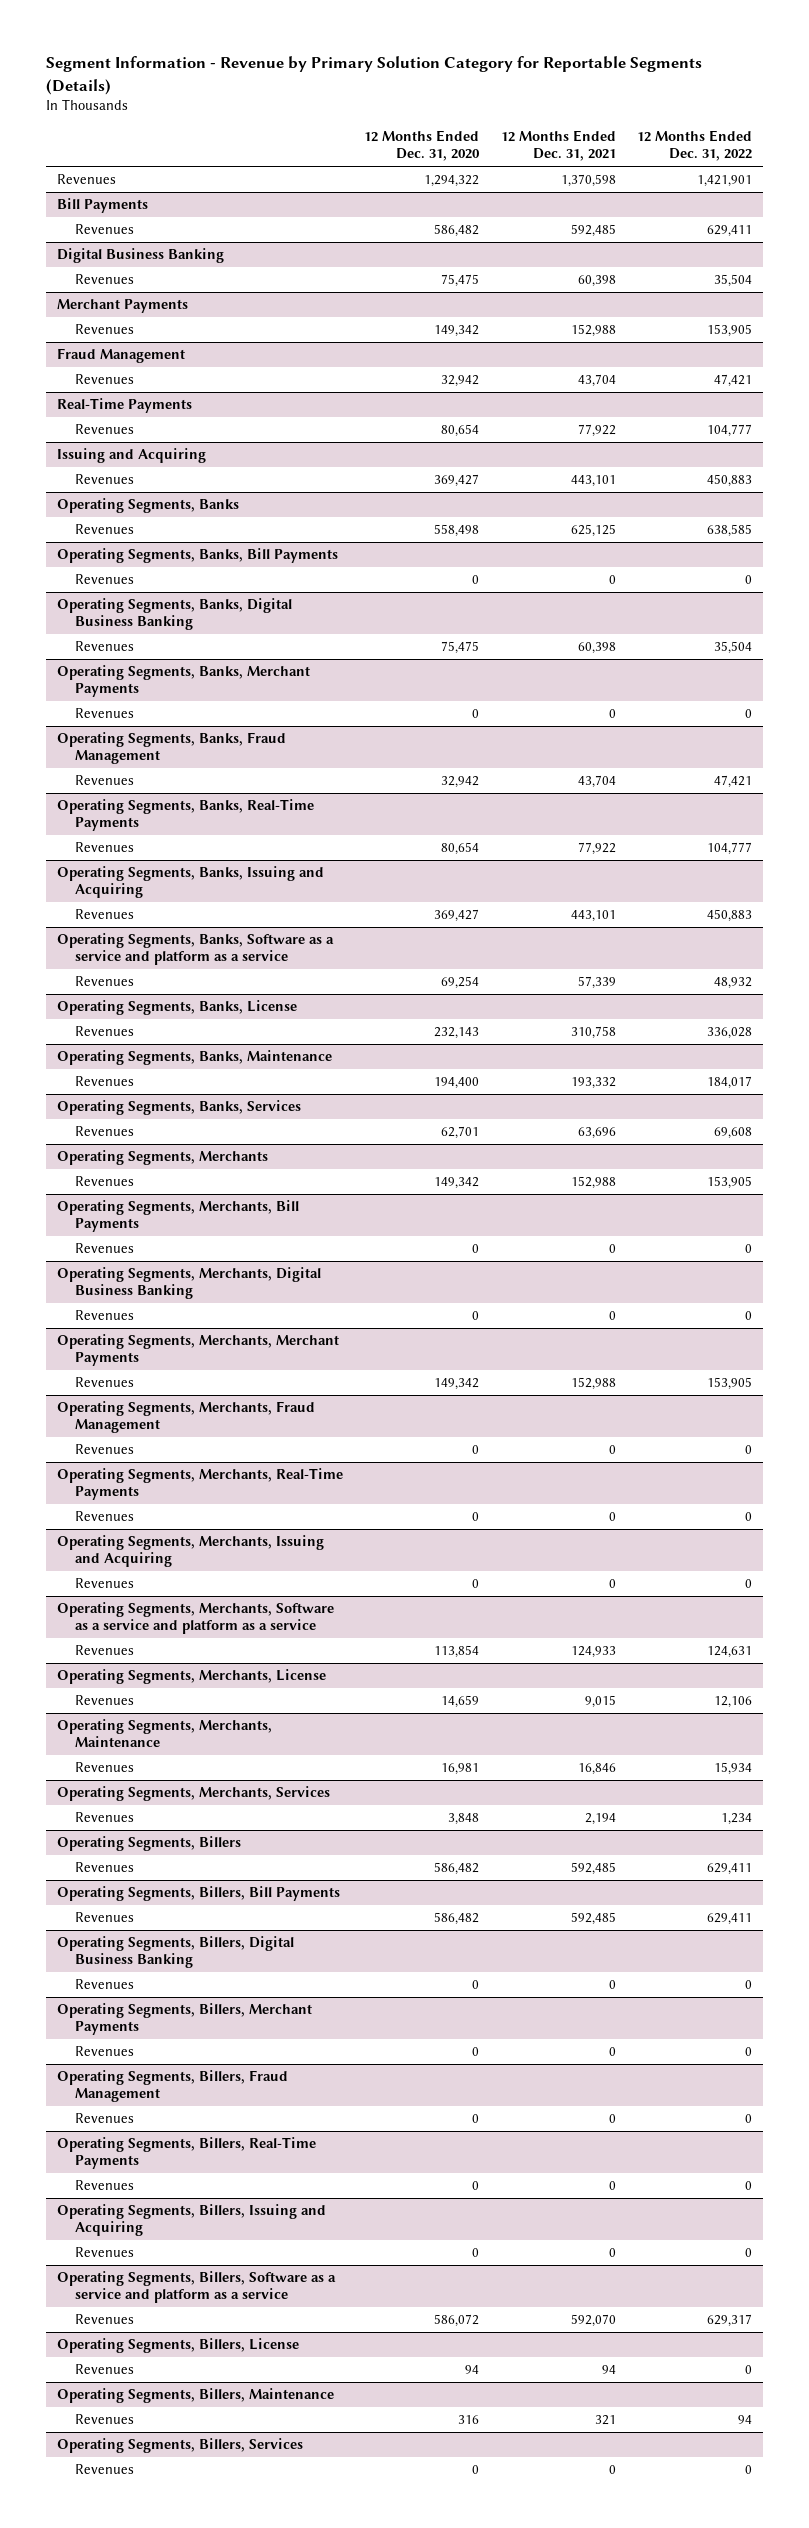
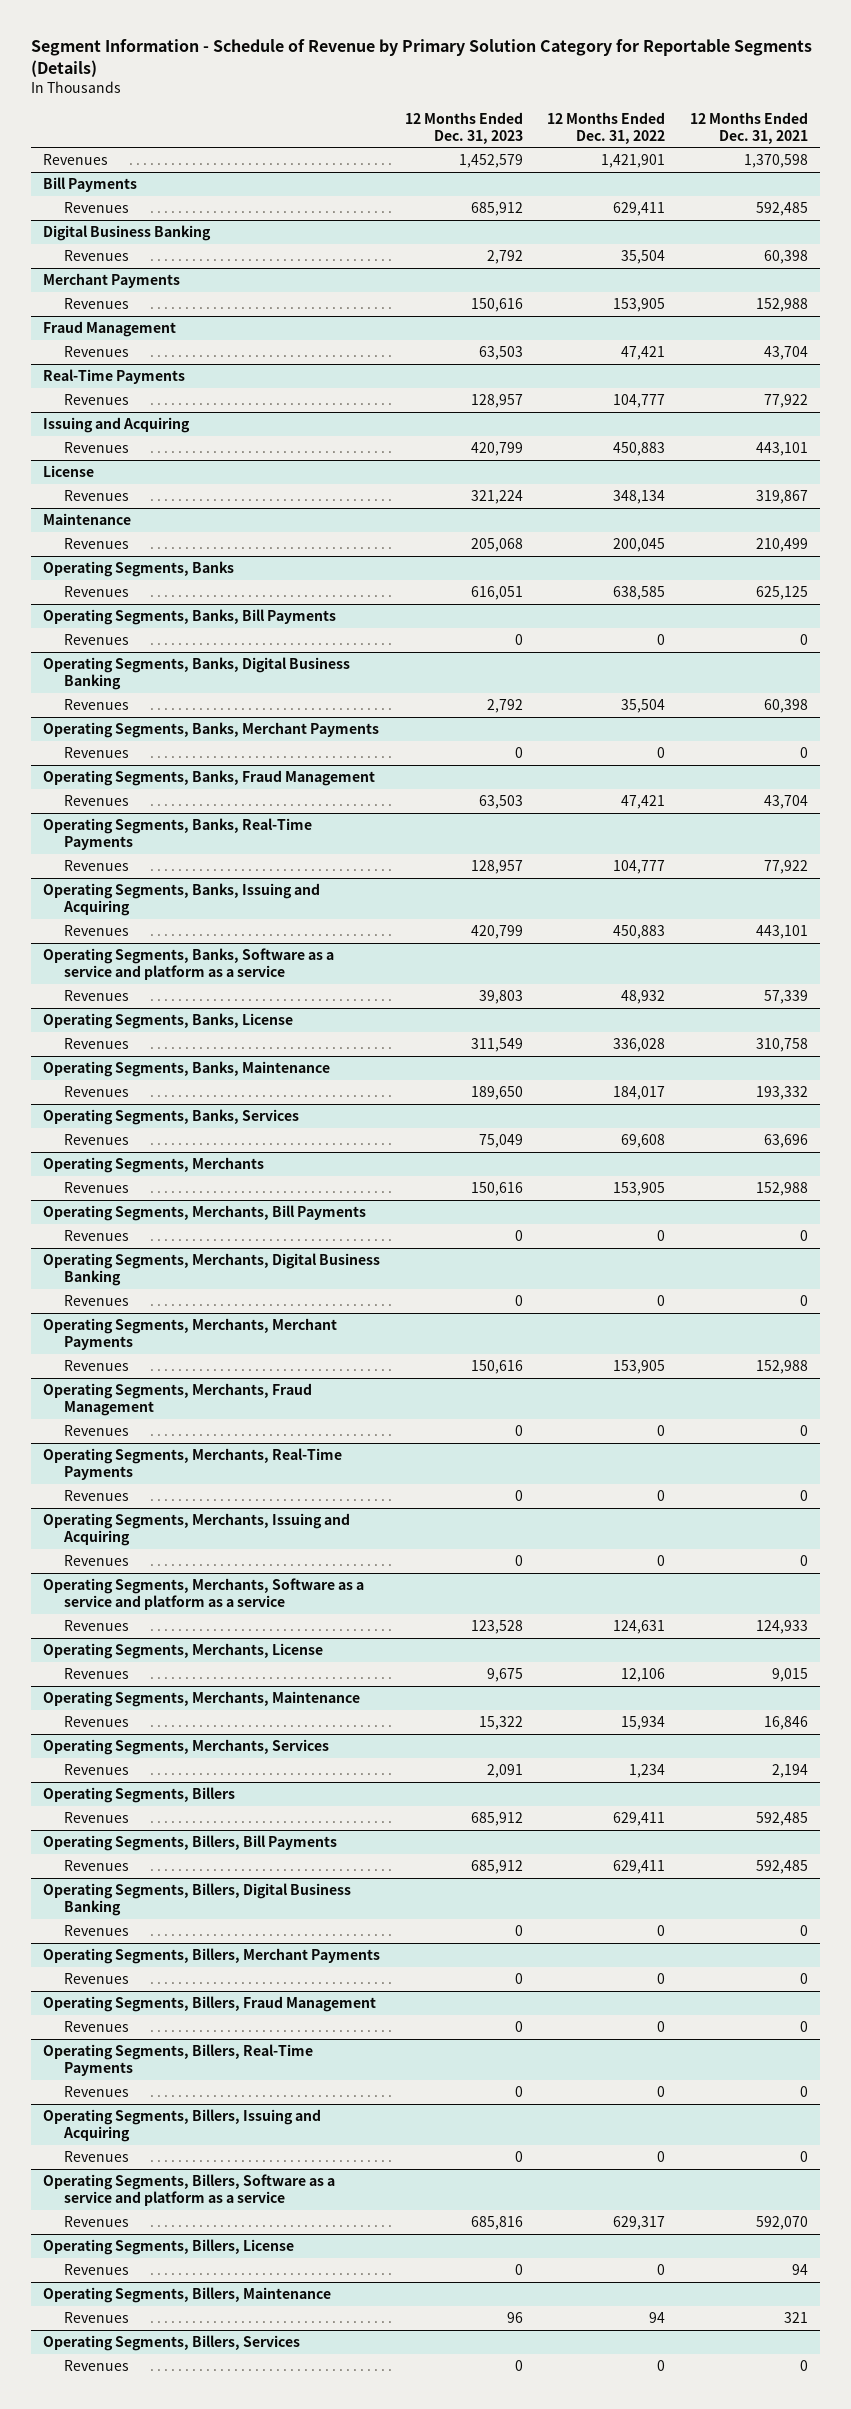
[46,56,703,95] Segment Information - Revenue by Primary Solution Category for Reportable Segments (Details) -> [30,39,812,77] Segment Information - Schedule of Revenue by Primary Solution Category for Reportable Segments (Details)
[364,130,481,162] 12 Months Ended Dec. 31, 2020 -> none
none -> [404,111,523,144] 12 Months Ended Dec. 31, 2023
none -> [42,464,94,477] License
none -> [64,489,130,501] Revenues
none -> [42,512,131,525] Maintenance
none -> [64,537,130,549] Revenues

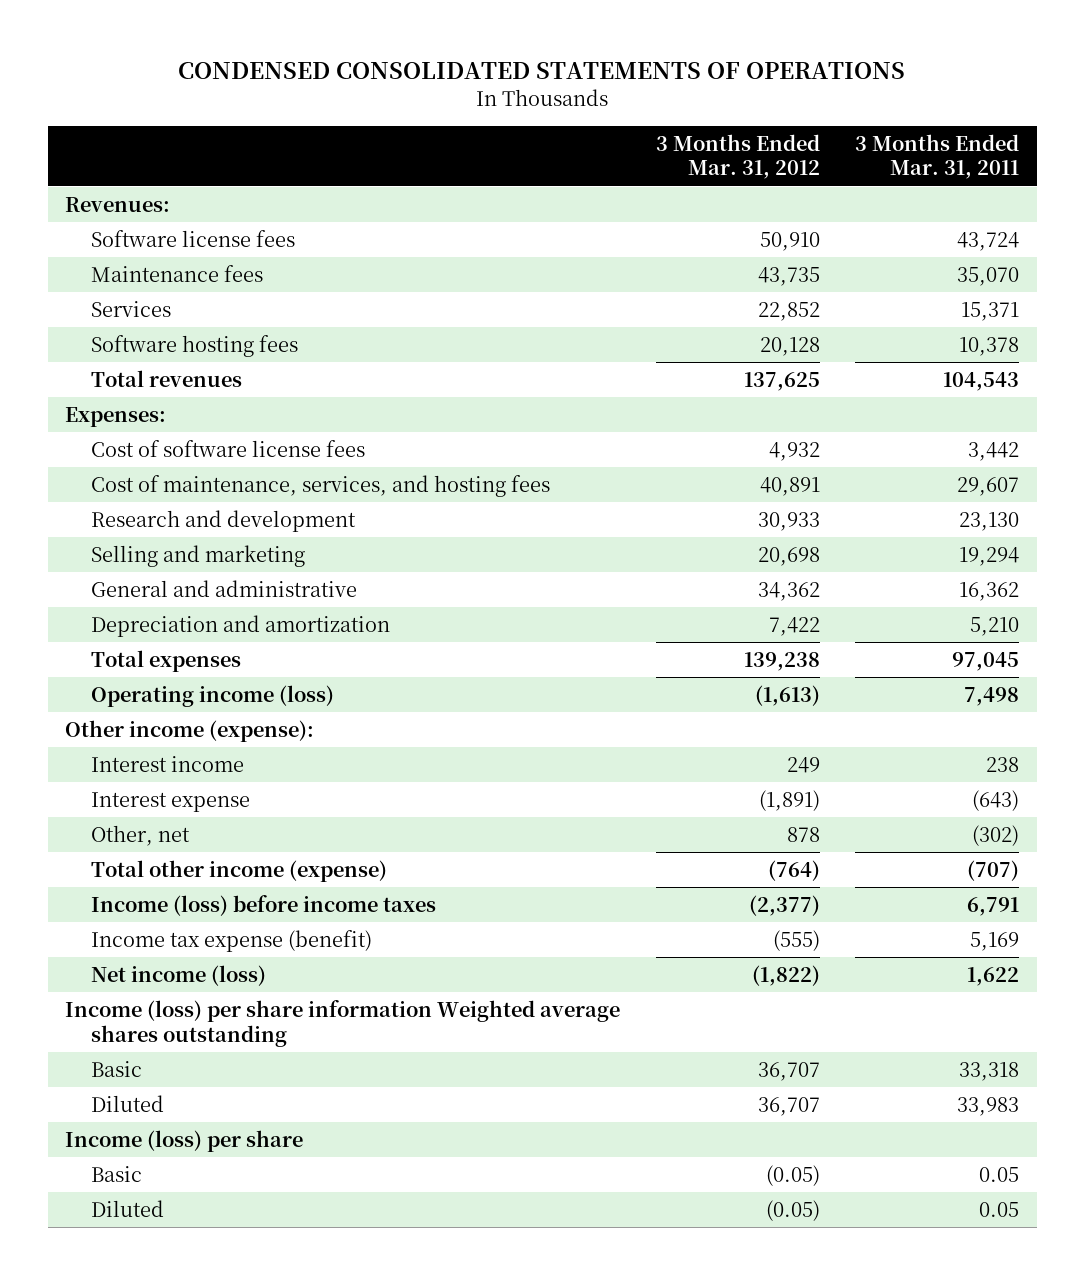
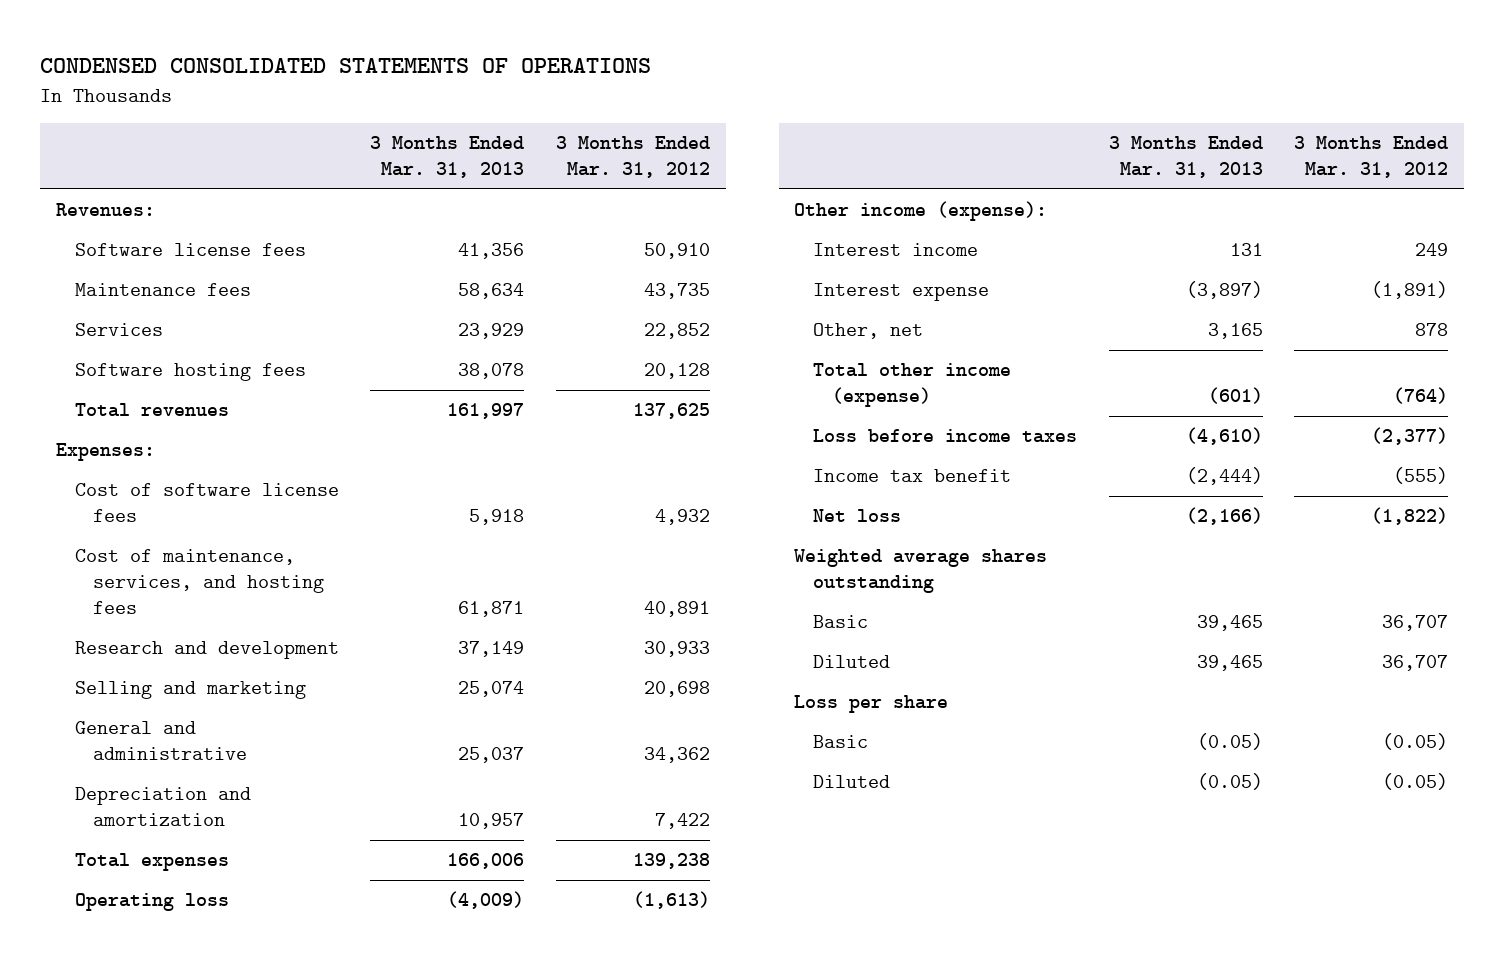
[855,133,1020,180] 3 Months Ended Mar. 31, 2011 -> none
none -> [370,136,525,179] 3 Months Ended Mar. 31, 2013
[91,684,335,707] Operating income (loss) -> [74,893,229,912] Operating loss
[91,894,437,916] Income (loss) before income taxes -> [813,429,1078,444] Loss before income taxes
[91,929,373,952] Income tax expense (benefit) -> [813,469,1012,483] Income tax benefit
[91,964,267,986] Net income (loss) -> [813,509,902,523] Net loss
[65,999,621,1047] Income (loss) per share information Weighted average shares outstanding -> [794,549,1048,594] Weighted average shares outstanding
[65,1129,304,1152] Income (loss) per share -> [794,695,949,714] Loss per share

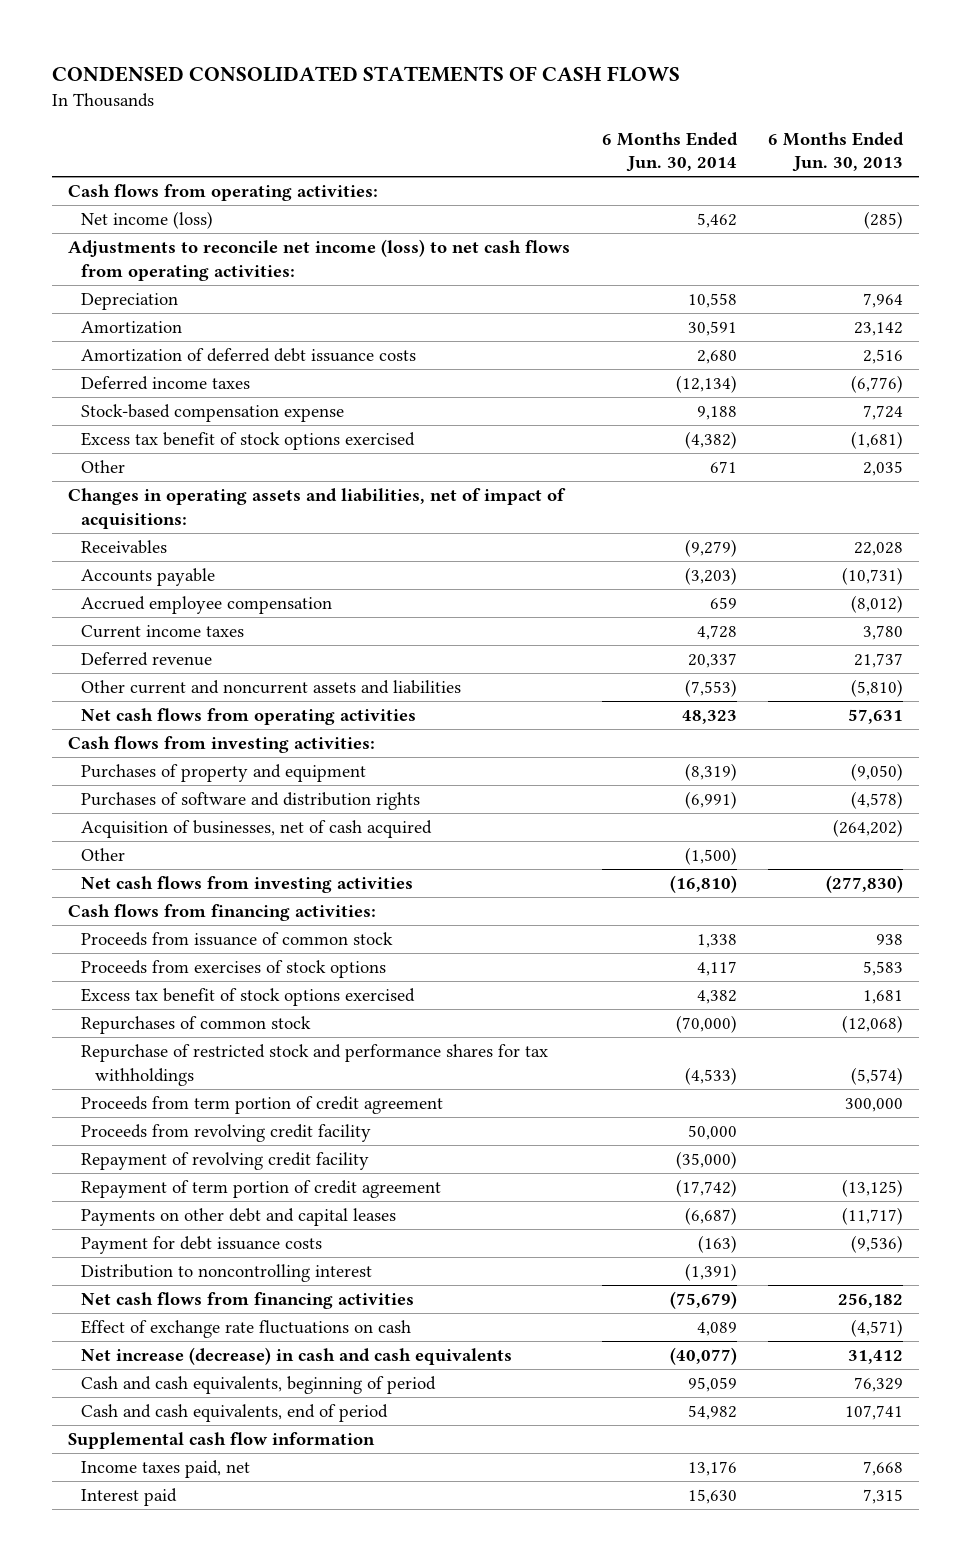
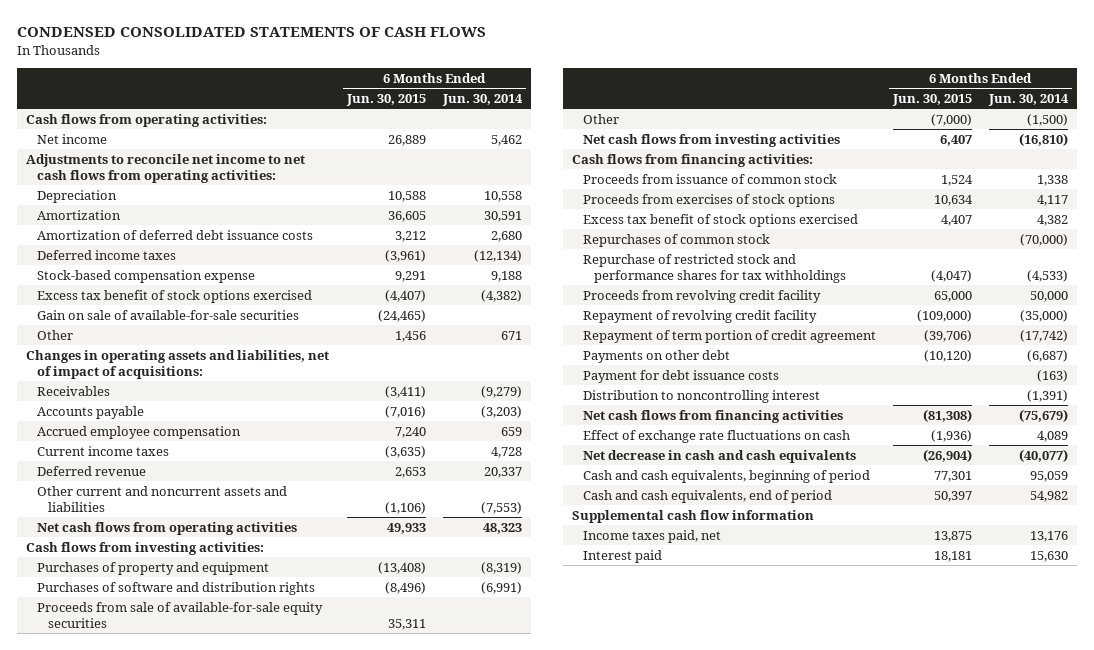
[768,131,905,173] 6 Months Ended Jun. 30, 2013 -> none
none -> [345,94,426,107] Jun. 30, 2015
[81,211,214,230] Net income (loss) -> [36,133,107,144] Net income
[67,239,570,281] Adjustments to reconcile net income (loss) to net cash flows from operating activities: -> [25,153,305,183] Adjustments to reconcile net income to net cash flows from operating activities:
none -> [36,309,299,320] Gain on sale of available-for-sale securities
[81,820,433,839] Acquisition of businesses, net of cash acquired -> none
none -> [36,601,323,628] Proceeds from sale of available-for-sale equity securities
[81,1096,444,1115] Proceeds from term portion of credit agreement -> none
[81,1208,397,1227] Payments on other debt and capital leases -> [582,349,730,363] Payments on other debt
[81,1347,513,1366] Net increase (decrease) in cash and cash equivalents -> [582,449,856,463] Net decrease in cash and cash equivalents

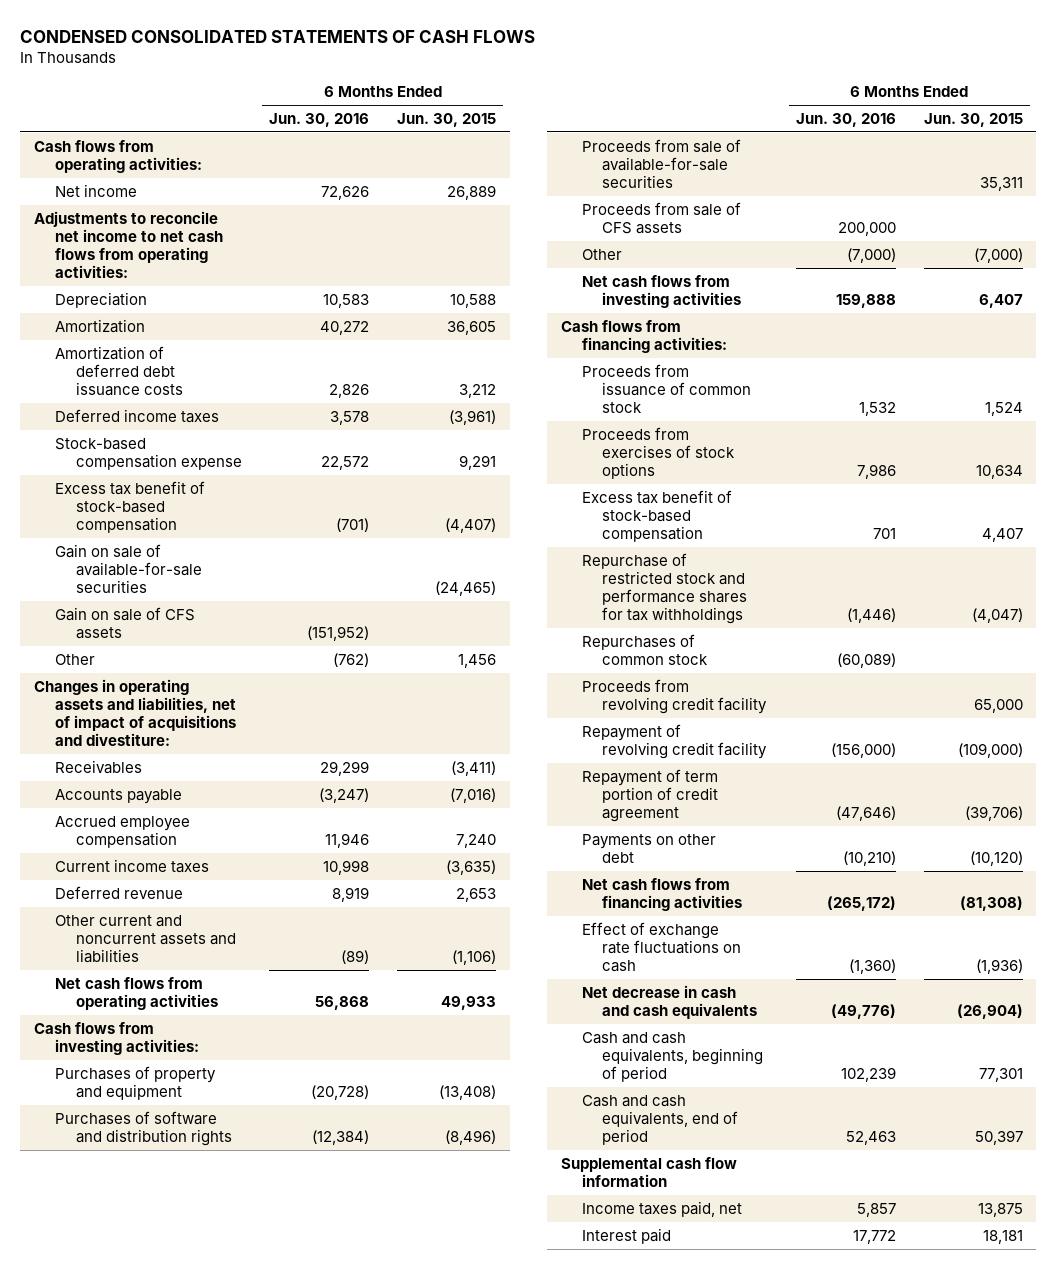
[441,94,523,107] Jun. 30, 2014 -> none
none -> [269,112,370,127] Jun. 30, 2016
[36,289,312,303] Excess tax benefit of stock options exercised -> [54,480,205,534] Excess tax benefit of stock-based compensation
none -> [54,606,195,639] Gain on sale of CFS assets
[25,349,329,379] Changes in operating assets and liabilities, net of impact of acquisitions: -> [34,678,236,747] Changes in operating assets and liabilities, net of impact of acquisitions and divestiture:
[36,601,323,628] Proceeds from sale of available-for-sale equity securities -> [581,138,741,189] Proceeds from sale of available-for-sale securities
none -> [581,201,741,234] Proceeds from sale of CFS assets
[582,213,858,227] Excess tax benefit of stock options exercised -> [581,489,732,543] Excess tax benefit of stock-based compensation
[582,233,770,247] Repurchases of common stock -> [581,633,709,665] Repurchases of common stock
[582,369,779,383] Payment for debt issuance costs -> none
[582,389,820,403] Distribution to noncontrolling interest -> none

